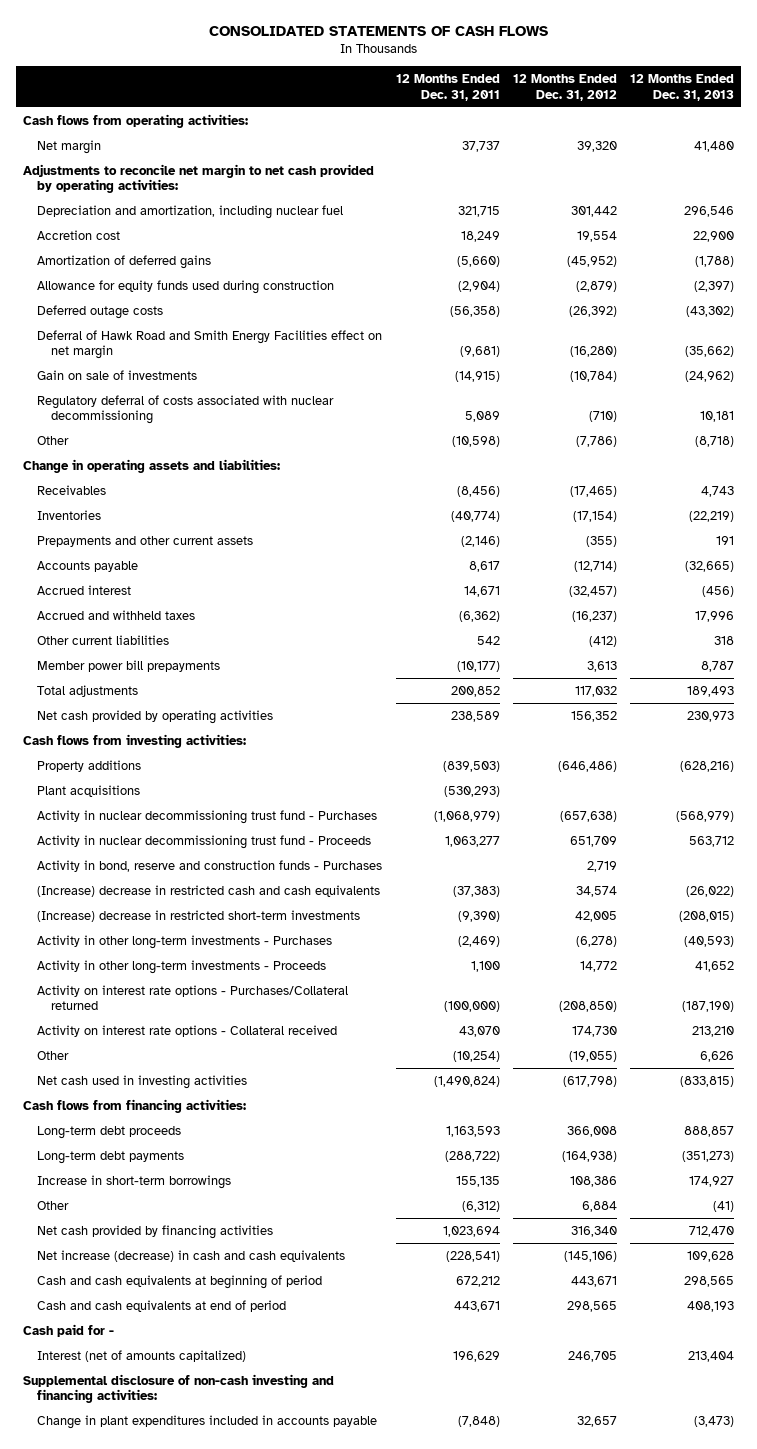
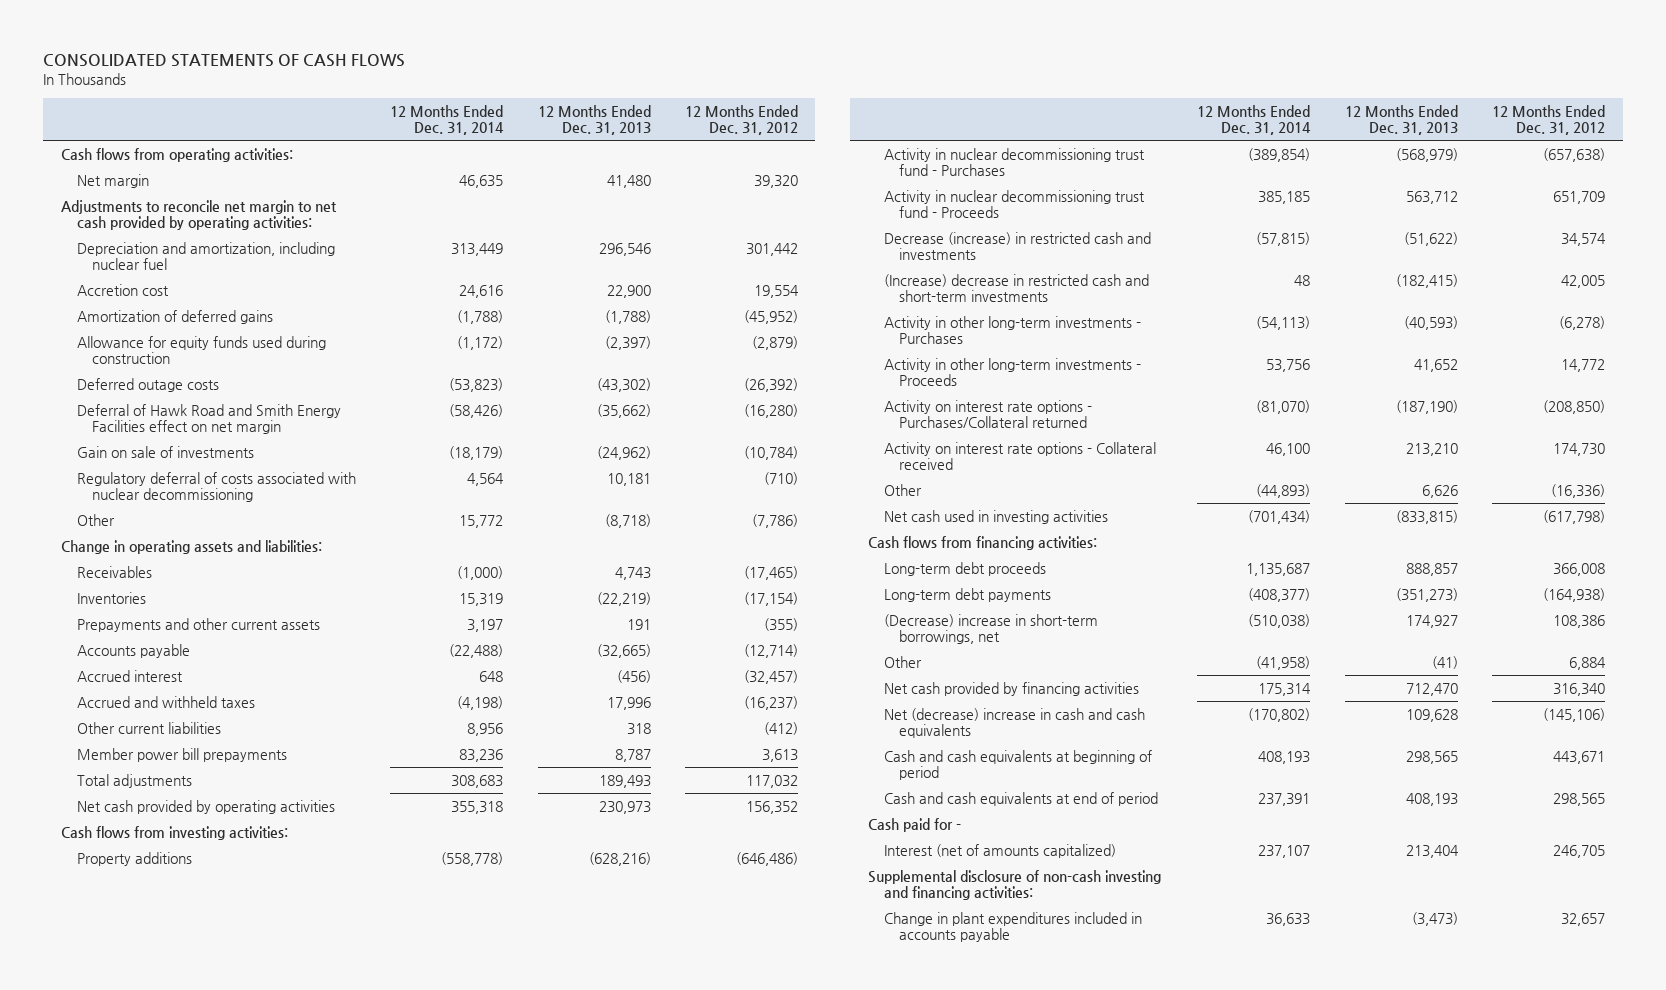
[395,74,500,101] 12 Months Ended Dec. 31, 2011 -> none
none -> [390,104,505,136] 12 Months Ended Dec. 31, 2014
[37,784,141,797] Plant acquisitions -> none
[37,859,383,872] Activity in bond, reserve and construction funds - Purchases -> none
[37,884,381,897] (Increase) decrease in restricted cash and cash equivalents -> [883,231,1151,260] Decrease (increase) in restricted cash and investments
[686,885,735,897] (26,022) -> [1403,231,1458,246] (51,622)
[37,909,361,922] (Increase) decrease in restricted short-term investments -> [883,273,1149,302] (Increase) decrease in restricted cash and short-term investments
[679,910,735,922] (208,015) -> [1395,273,1458,288] (182,415)
[568,1050,617,1062] (19,055) -> [1551,483,1606,498] (16,336)
[37,1174,232,1189] Increase in short-term borrowings -> [883,613,1098,644] (Decrease) increase in short-term borrowings, net
[37,1249,346,1262] Net increase (decrease) in cash and cash equivalents -> [883,707,1145,738] Net (decrease) increase in cash and cash equivalents

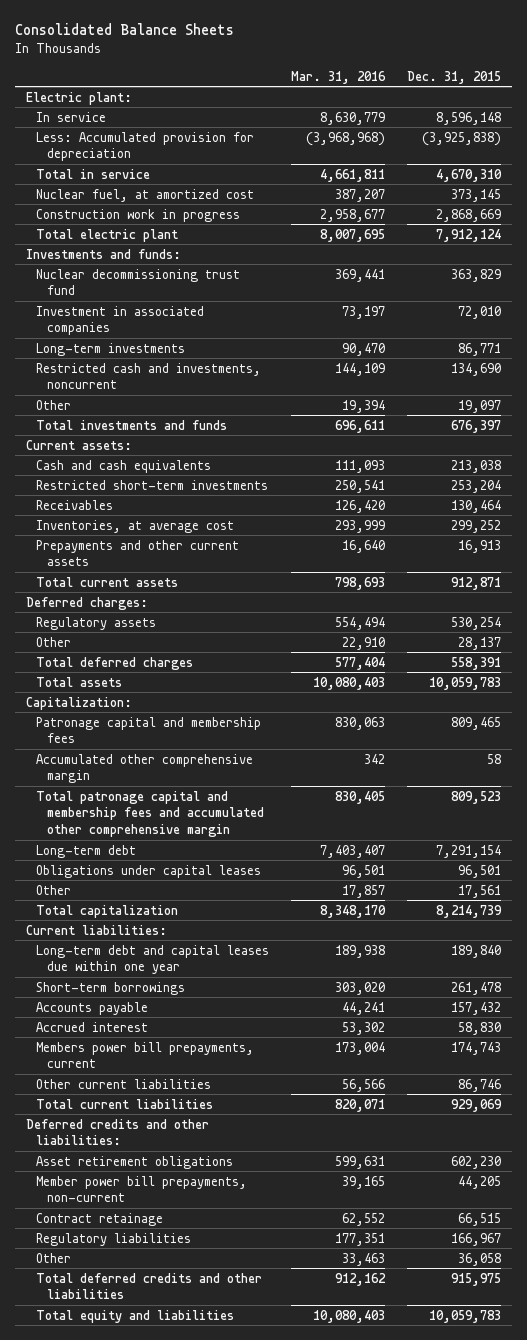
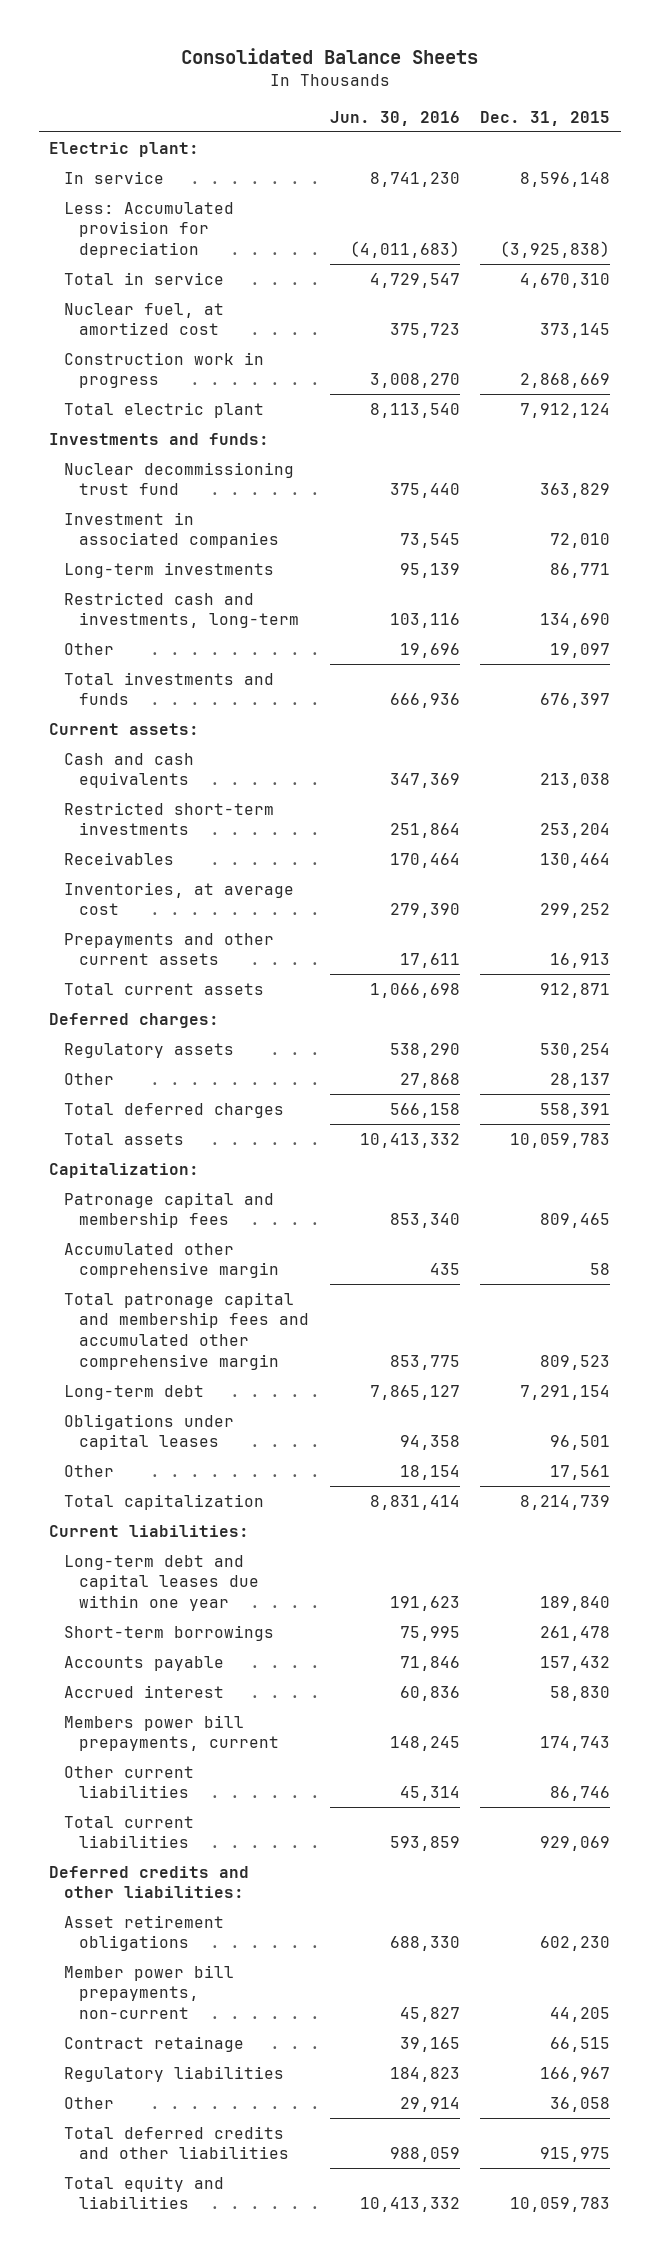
[291,70,387,84] Mar. 31, 2016 -> none
none -> [329,110,460,126] Jun. 30, 2016
[36,362,262,390] Restricted cash and investments, noncurrent -> [64,591,300,629] Restricted cash and investments, long-term

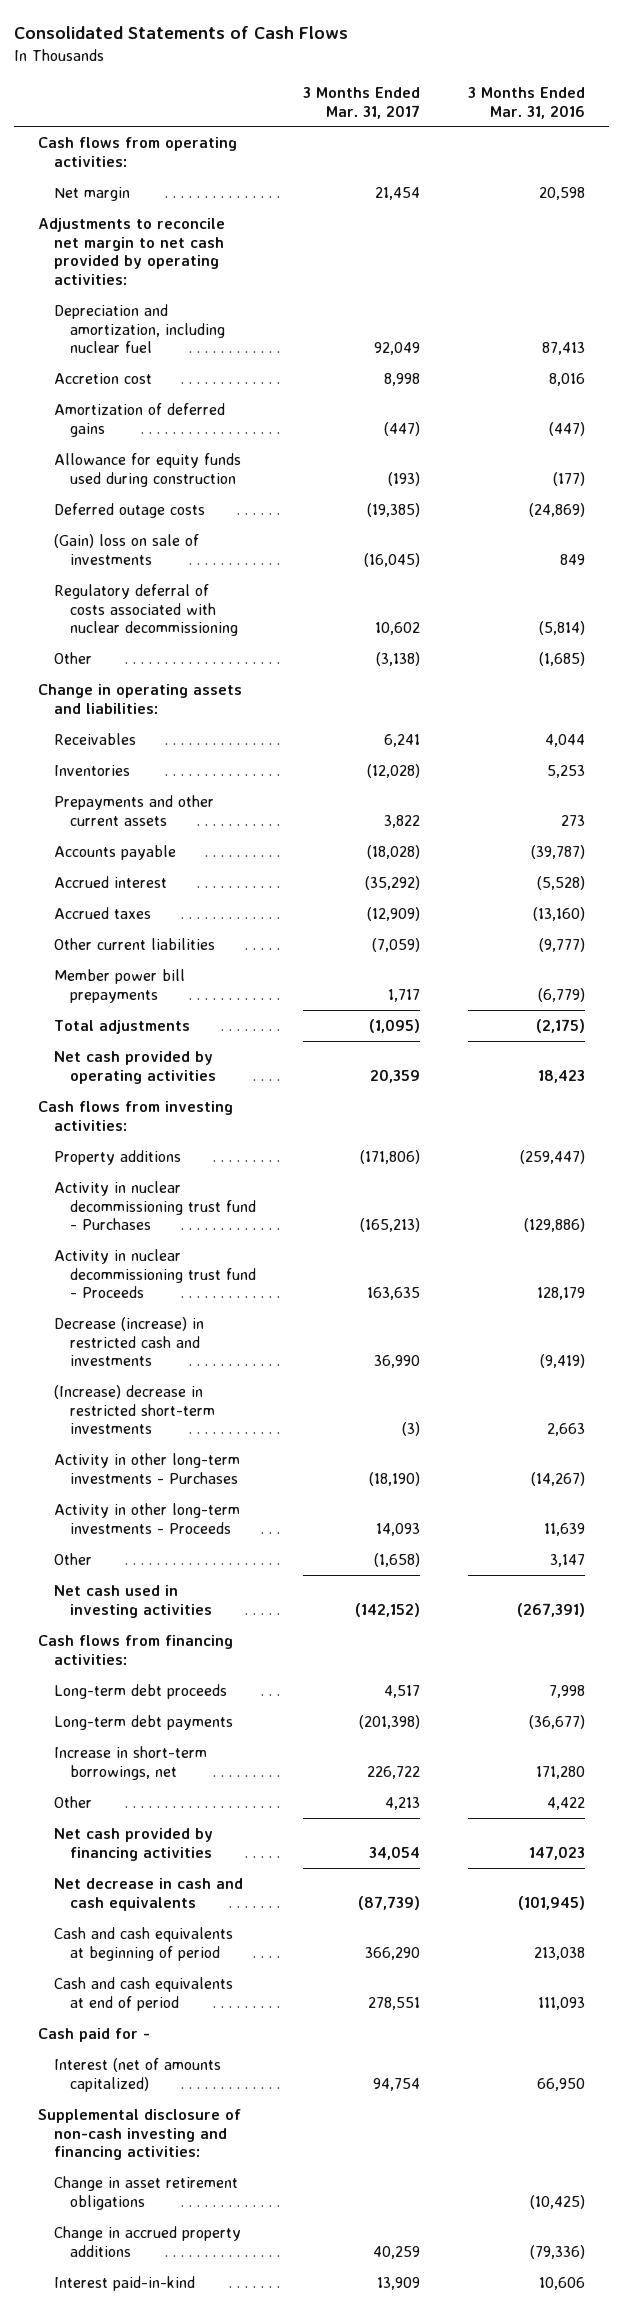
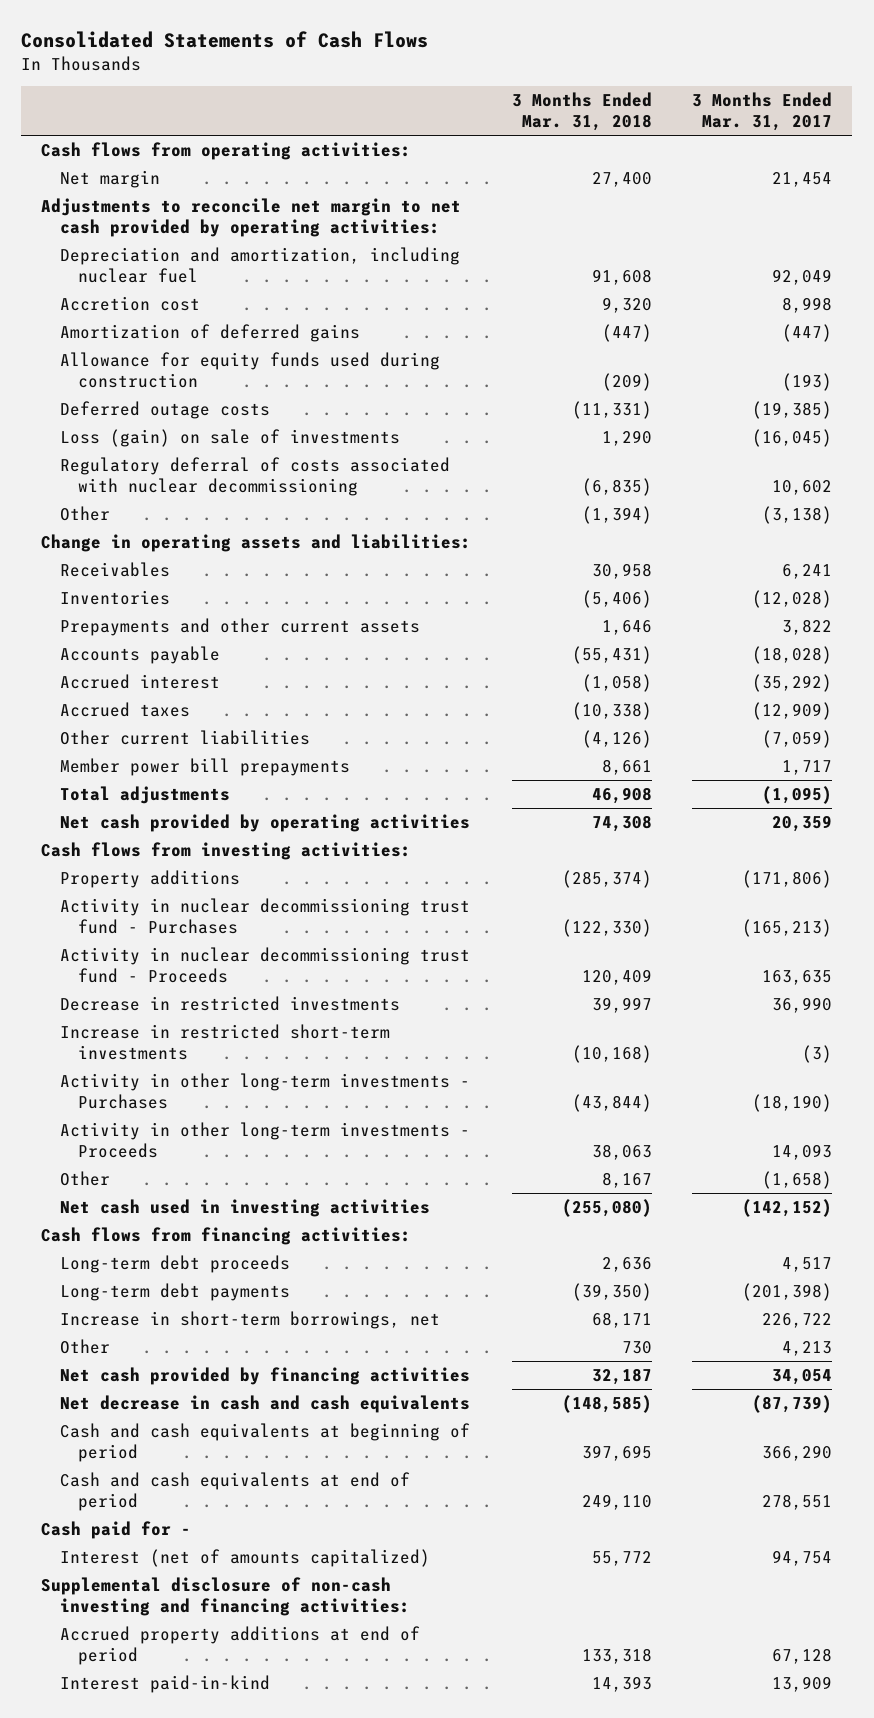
[467,86,585,119] 3 Months Ended Mar. 31, 2016 -> none
none -> [511,92,652,132] 3 Months Ended Mar. 31, 2018
[53,533,199,565] (Gain) loss on sale of investments -> [59,428,400,447] Loss (gain) on sale of investments
[53,1316,204,1367] Decrease (increase) in restricted cash and investments -> [59,995,400,1011] Decrease in restricted investments
[53,1384,215,1435] (Increase) decrease in restricted short-term investments -> [59,1023,390,1060] Increase in restricted short-term investments
[53,2175,238,2210] Change in asset retirement obligations -> none
[53,2225,241,2257] Change in accrued property additions -> none
none -> [59,1625,420,1665] Accrued property additions at end of period

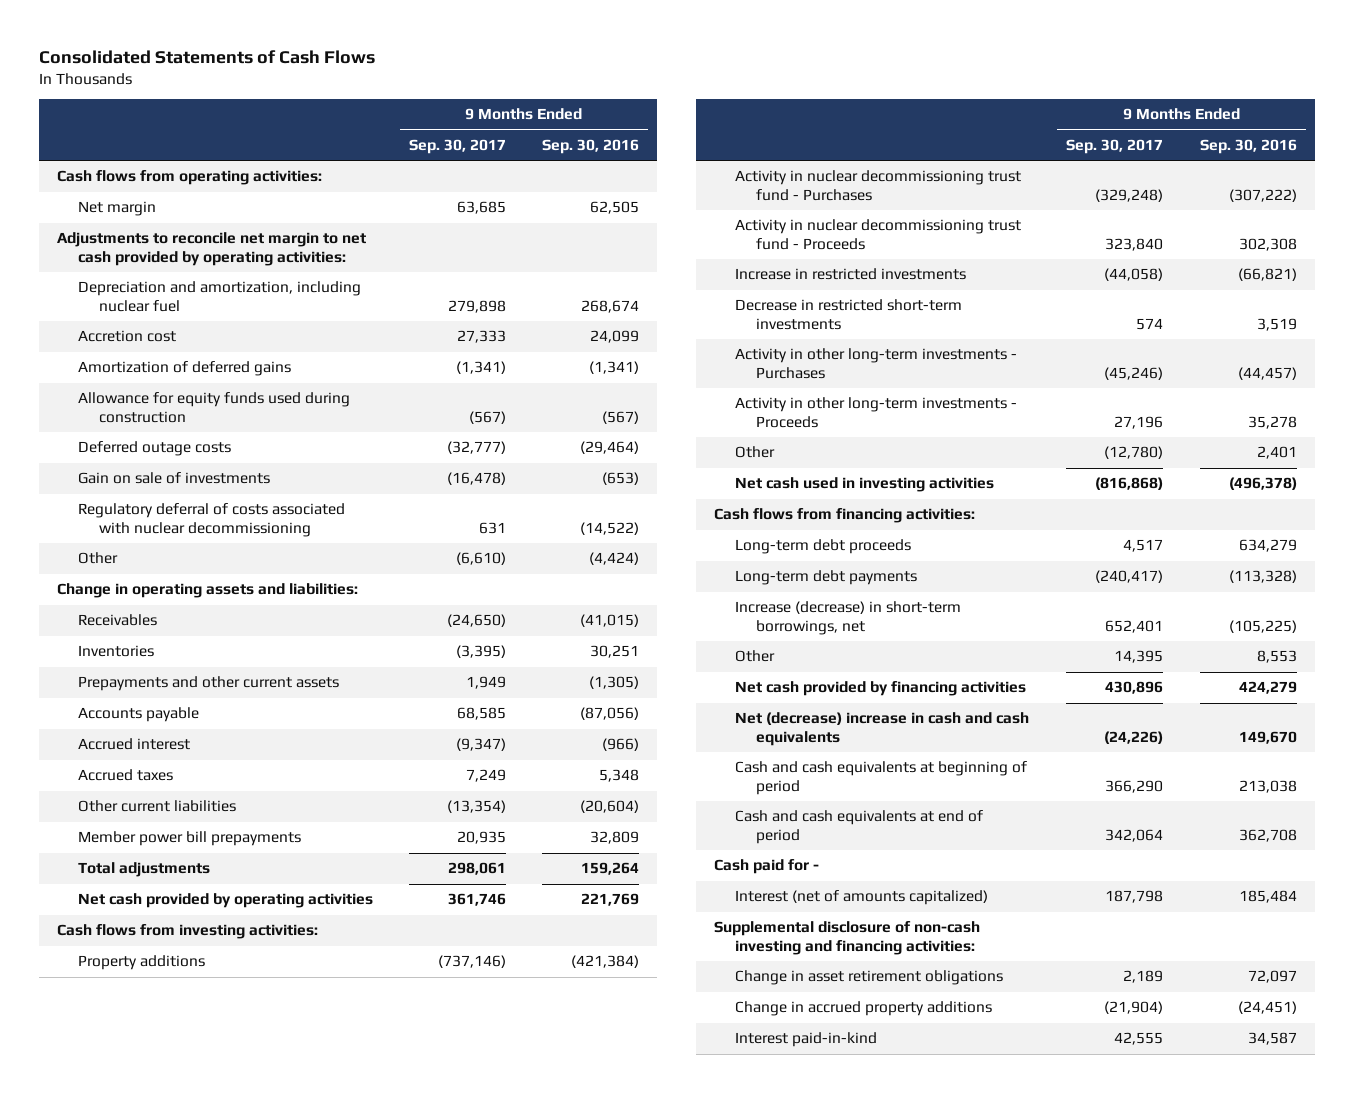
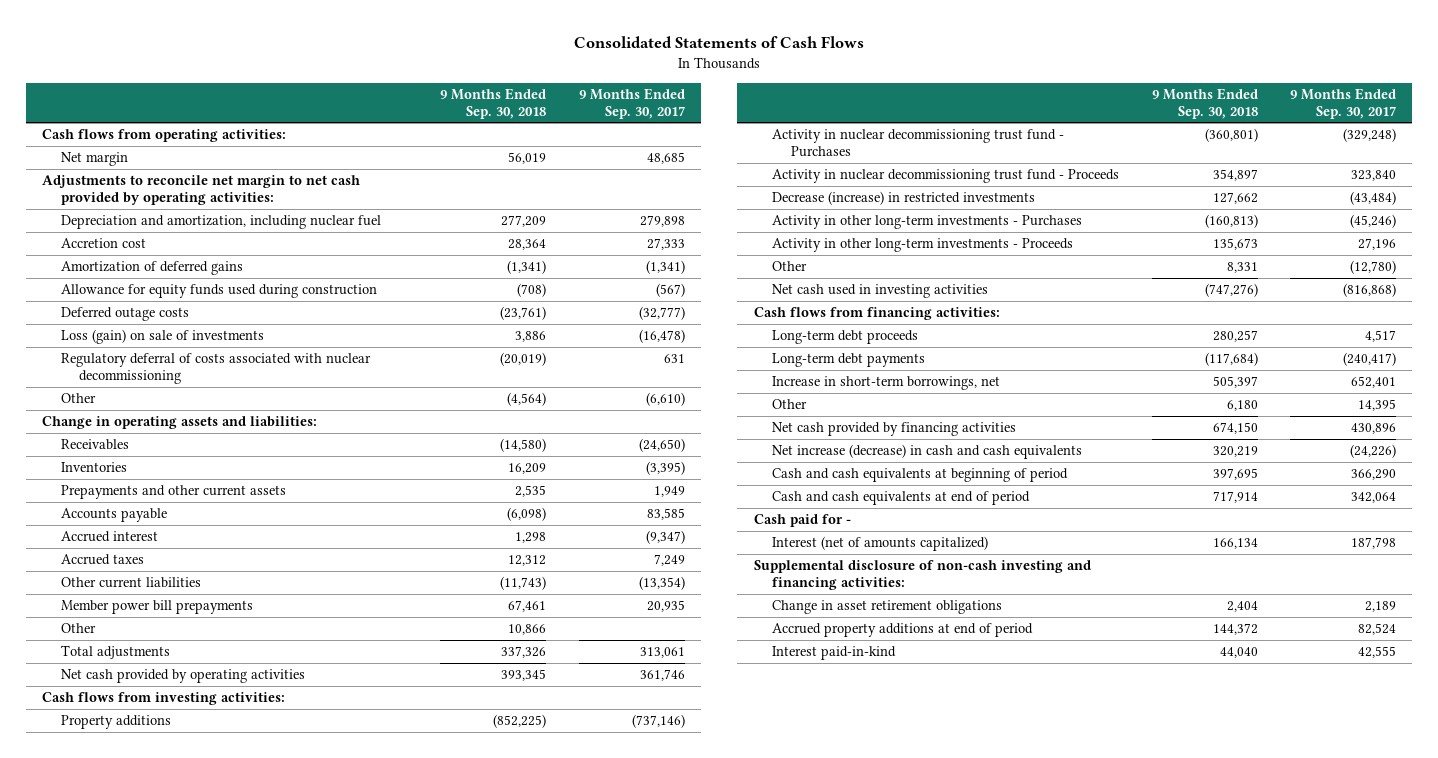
[542,138,640,154] Sep. 30, 2016 -> none
none -> [440,87,547,119] 9 Months Ended Sep. 30, 2018
[456,201,506,215] 63,685 -> [646,151,685,164] 48,685
[77,472,270,485] Gain on sale of investments -> [60,328,264,344] Loss (gain) on sale of investments
[456,707,506,721] 68,585 -> [646,507,685,520] 83,585
none -> [60,622,96,633] Other
[447,862,506,876] 298,061 -> [639,646,685,658] 313,061
[735,268,967,281] Increase in restricted investments -> none
[735,299,963,330] Decrease in restricted short-term investments -> [772,190,1036,205] Decrease (increase) in restricted investments
[1136,317,1164,330] 574 -> [1350,190,1397,205] (43,484)
[735,601,962,635] Increase (decrease) in short-term borrowings, net -> [772,375,1001,390] Increase in short-term borrowings, net
[735,712,1030,746] Net (decrease) increase in cash and cash equivalents -> [772,443,1083,459] Net increase (decrease) in cash and cash equivalents
[735,1001,993,1017] Change in accrued property additions -> [772,622,1034,637] Accrued property additions at end of period
[1104,1001,1164,1015] (21,904) -> [1358,622,1397,635] 82,524

